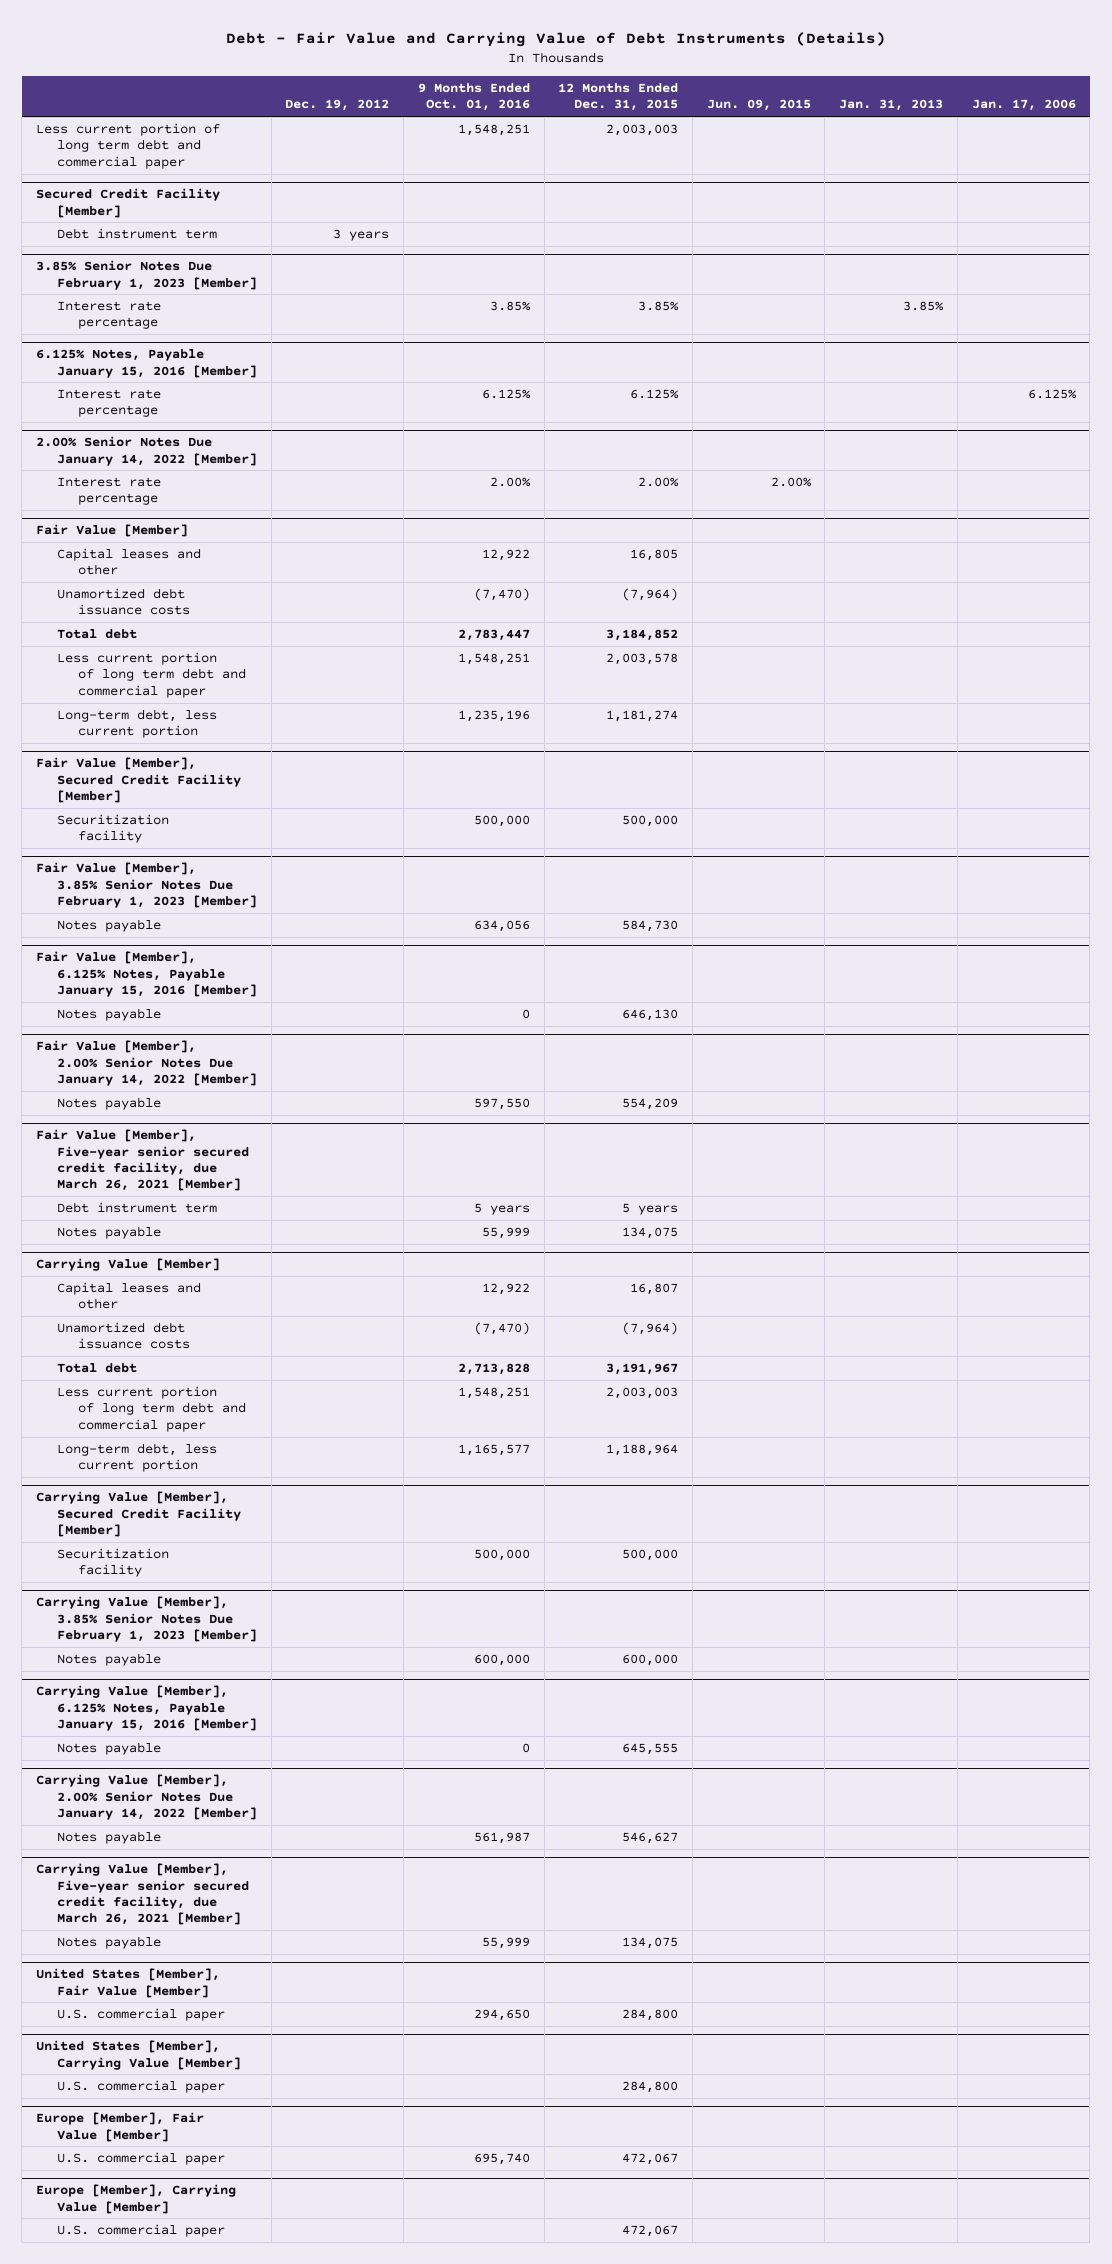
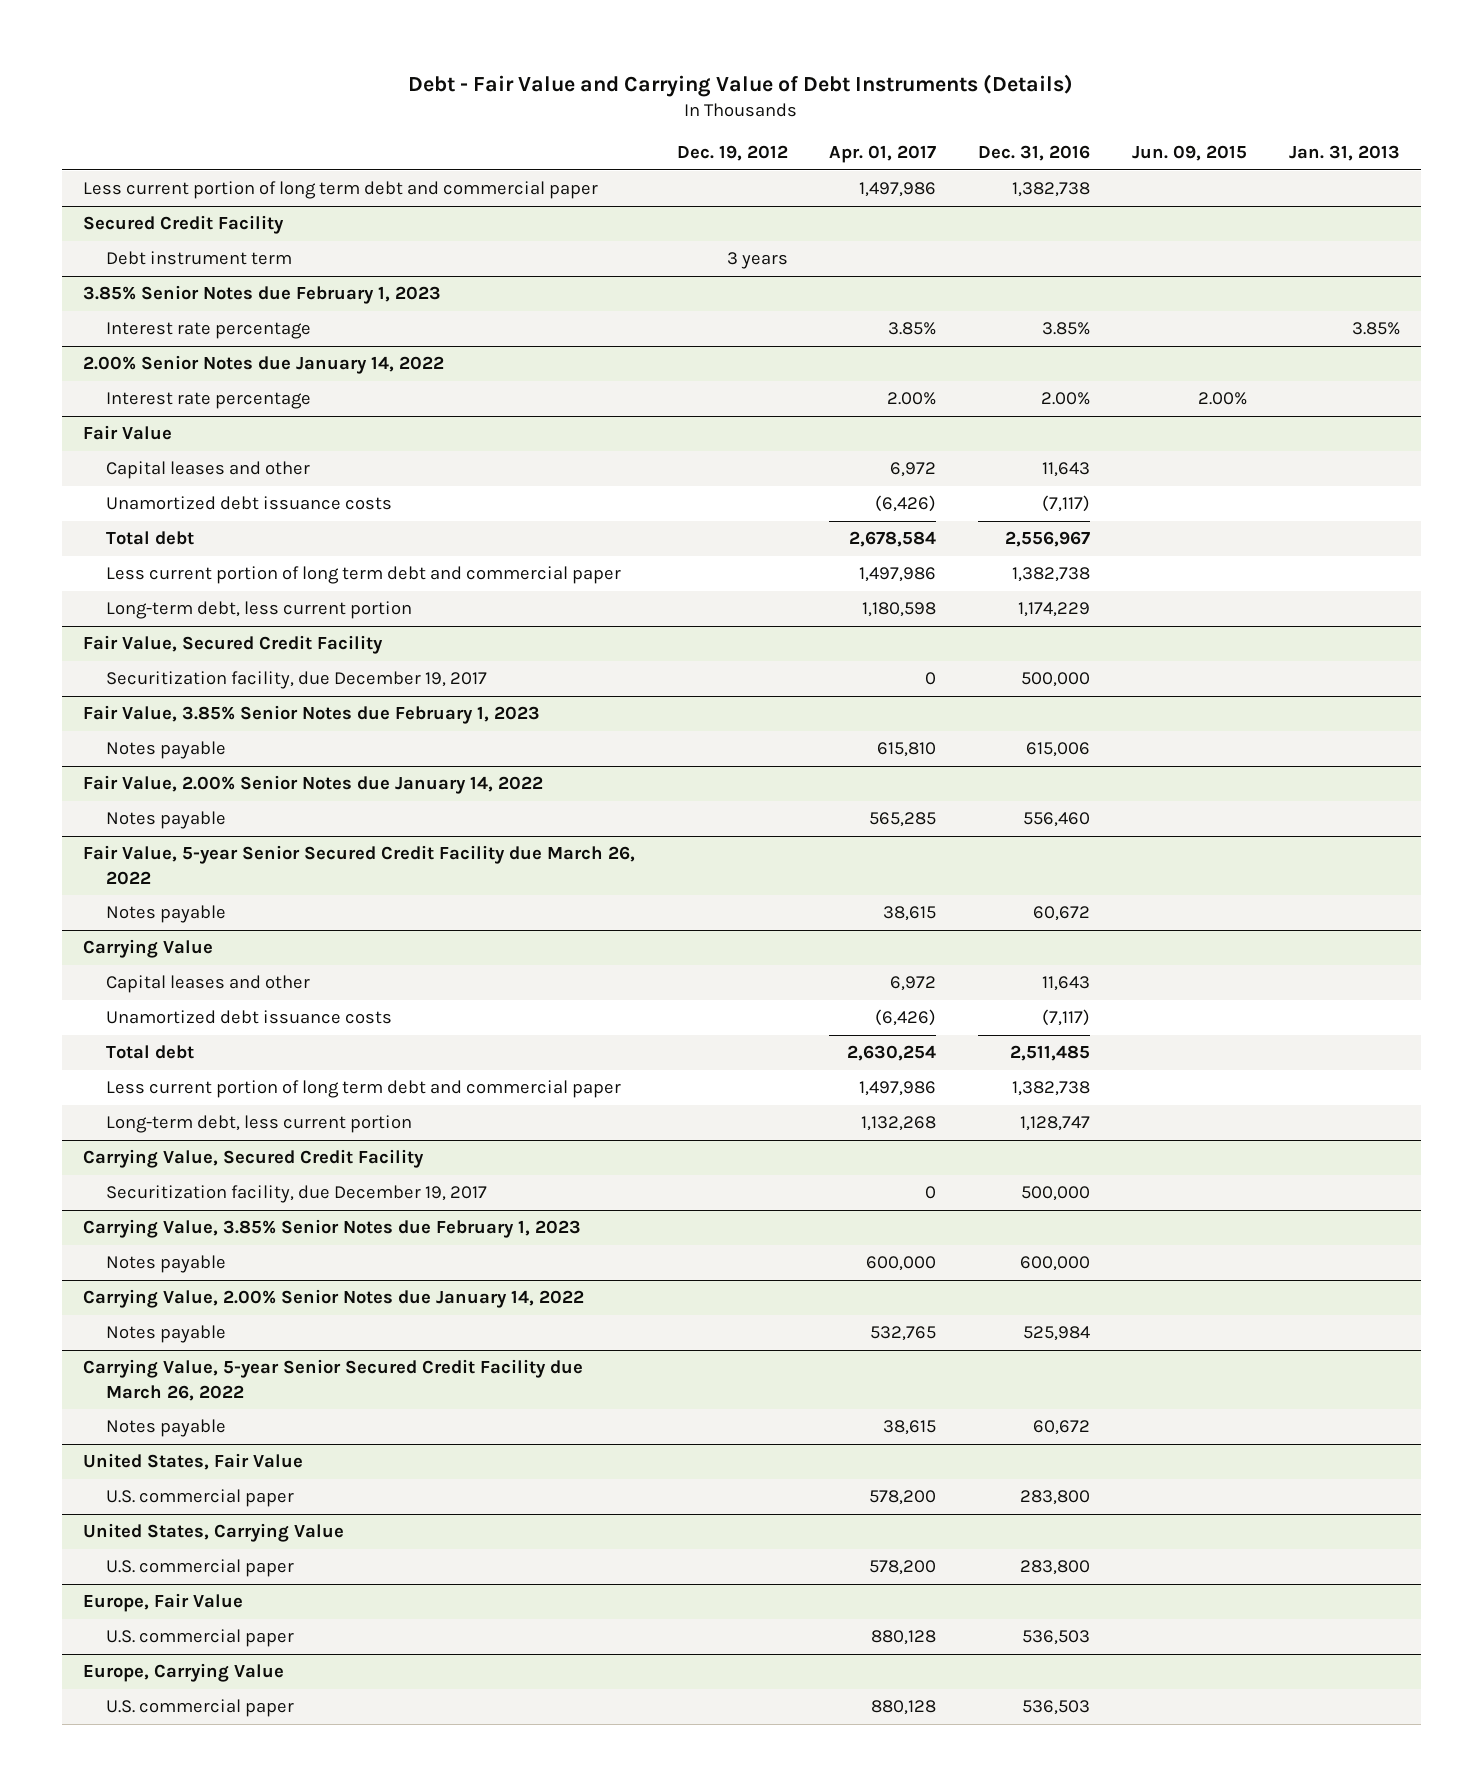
[417,82,530,112] 9 Months Ended Oct. 01, 2016 -> none
[558,82,679,112] 12 Months Ended Dec. 31, 2015 -> none
[971,99,1076,112] Jan. 17, 2006 -> none
none -> [829,145,937,164] Apr. 01, 2017
none -> [978,145,1091,162] Dec. 31, 2016
[35,188,220,218] Secured Credit Facility [Member] -> [82,215,284,235] Secured Credit Facility
[35,260,257,290] 3.85% Senior Notes Due February 1, 2023 [Member] -> [82,285,441,305] 3.85% Senior Notes due February 1, 2023
[35,349,257,378] 6.125% Notes, Payable January 15, 2016 [Member] -> none
[56,389,161,418] Interest rate percentage -> none
[35,436,257,466] 2.00% Senior Notes Due January 14, 2022 [Member] -> [82,355,444,375] 2.00% Senior Notes due January 14, 2022
[35,524,188,538] Fair Value [Member] -> [82,425,172,441] Fair Value
[35,757,241,803] Fair Value [Member], Secured Credit Facility [Member] -> [82,635,383,655] Fair Value, Secured Credit Facility
[56,814,169,844] Securitization facility -> [106,671,488,690] Securitization facility, due December 19, 2017
[35,862,257,908] Fair Value [Member], 3.85% Senior Notes Due February 1, 2023 [Member] -> [82,705,540,725] Fair Value, 3.85% Senior Notes due February 1, 2023
[35,951,257,997] Fair Value [Member], 6.125% Notes, Payable January 15, 2016 [Member] -> none
[56,1008,161,1022] Notes payable -> none
[35,1040,257,1086] Fair Value [Member], 2.00% Senior Notes Due January 14, 2022 [Member] -> [82,775,543,795] Fair Value, 2.00% Senior Notes due January 14, 2022
[56,1202,217,1214] Debt instrument term -> none
[35,1129,249,1192] Fair Value [Member], Five-year senior secured credit facility, due March 26, 2021 [Member] -> [82,845,635,885] Fair Value, 5-year Senior Secured Credit Facility due March 26, 2022
[35,1258,220,1272] Carrying Value [Member] -> [82,939,213,959] Carrying Value
[35,1491,241,1537] Carrying Value [Member], Secured Credit Facility [Member] -> [82,1149,424,1169] Carrying Value, Secured Credit Facility
[56,1548,169,1578] Securitization facility -> [106,1185,488,1204] Securitization facility, due December 19, 2017
[35,1596,257,1642] Carrying Value [Member], 3.85% Senior Notes Due February 1, 2023 [Member] -> [82,1219,581,1239] Carrying Value, 3.85% Senior Notes due February 1, 2023
[35,1685,257,1731] Carrying Value [Member], 6.125% Notes, Payable January 15, 2016 [Member] -> none
[56,1742,161,1756] Notes payable -> none
[35,1774,257,1820] Carrying Value [Member], 2.00% Senior Notes Due January 14, 2022 [Member] -> [82,1289,584,1309] Carrying Value, 2.00% Senior Notes due January 14, 2022
[35,1863,249,1926] Carrying Value [Member], Five-year senior secured credit facility, due March 26, 2021 [Member] -> [82,1359,583,1401] Carrying Value, 5-year Senior Secured Credit Facility due March 26, 2022
[35,1968,220,1998] United States [Member], Fair Value [Member] -> [82,1453,303,1471] United States, Fair Value
[35,2040,241,2070] United States [Member], Carrying Value [Member] -> [82,1523,344,1543] United States, Carrying Value
[35,2112,204,2142] Europe [Member], Fair Value [Member] -> [82,1593,243,1613] Europe, Fair Value
[35,2184,236,2214] Europe [Member], Carrying Value [Member] -> [82,1663,284,1683] Europe, Carrying Value

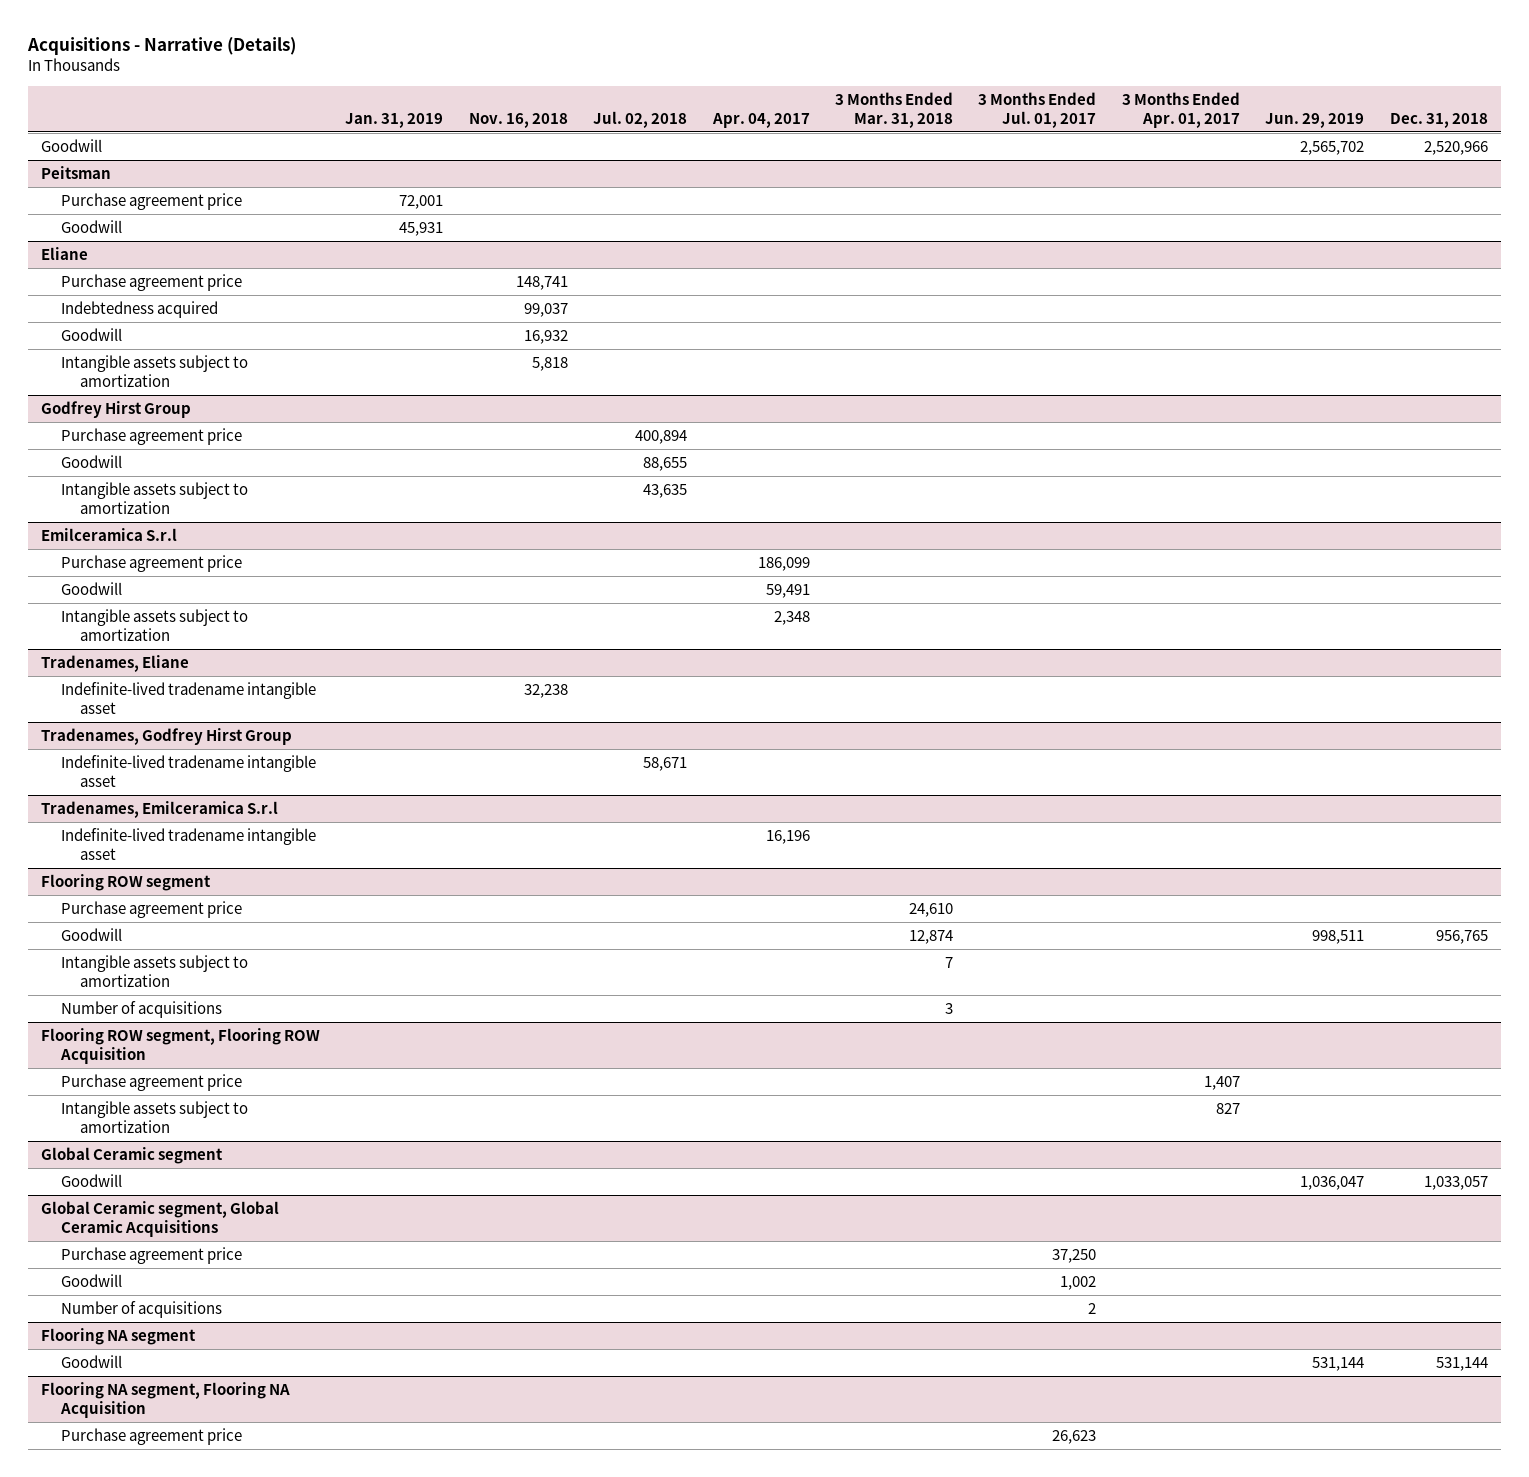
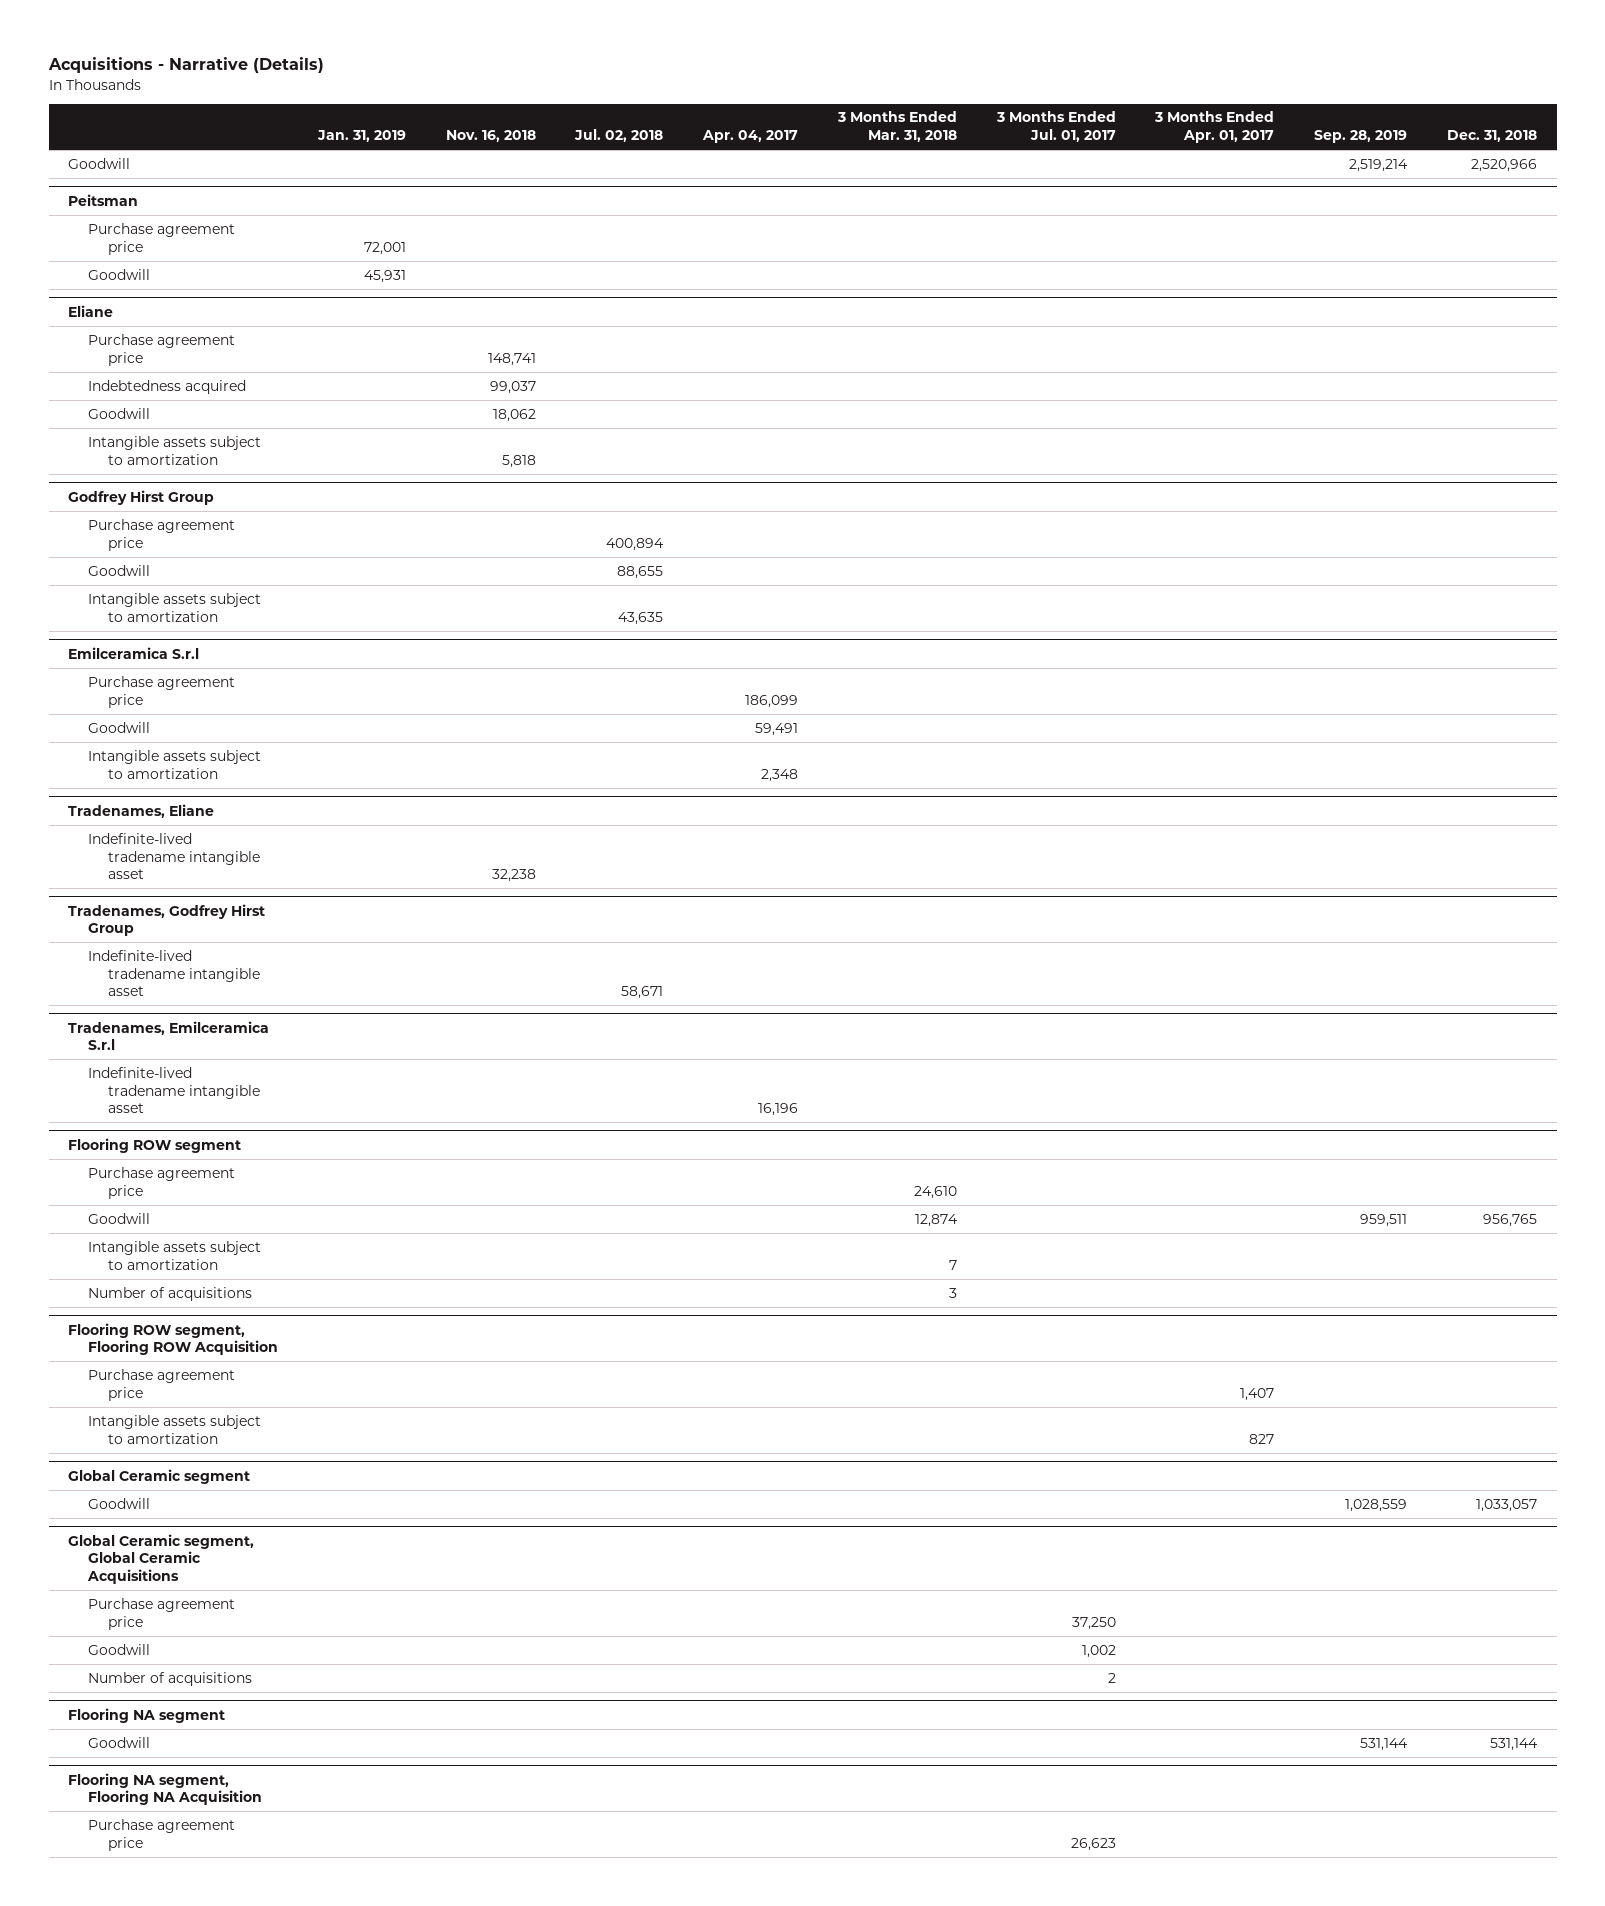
[1265,112,1365,128] Jun. 29, 2019 -> none
none -> [1313,130,1407,144] Sep. 28, 2019
[523,329,568,344] 16,932 -> [492,408,536,422] 18,062

